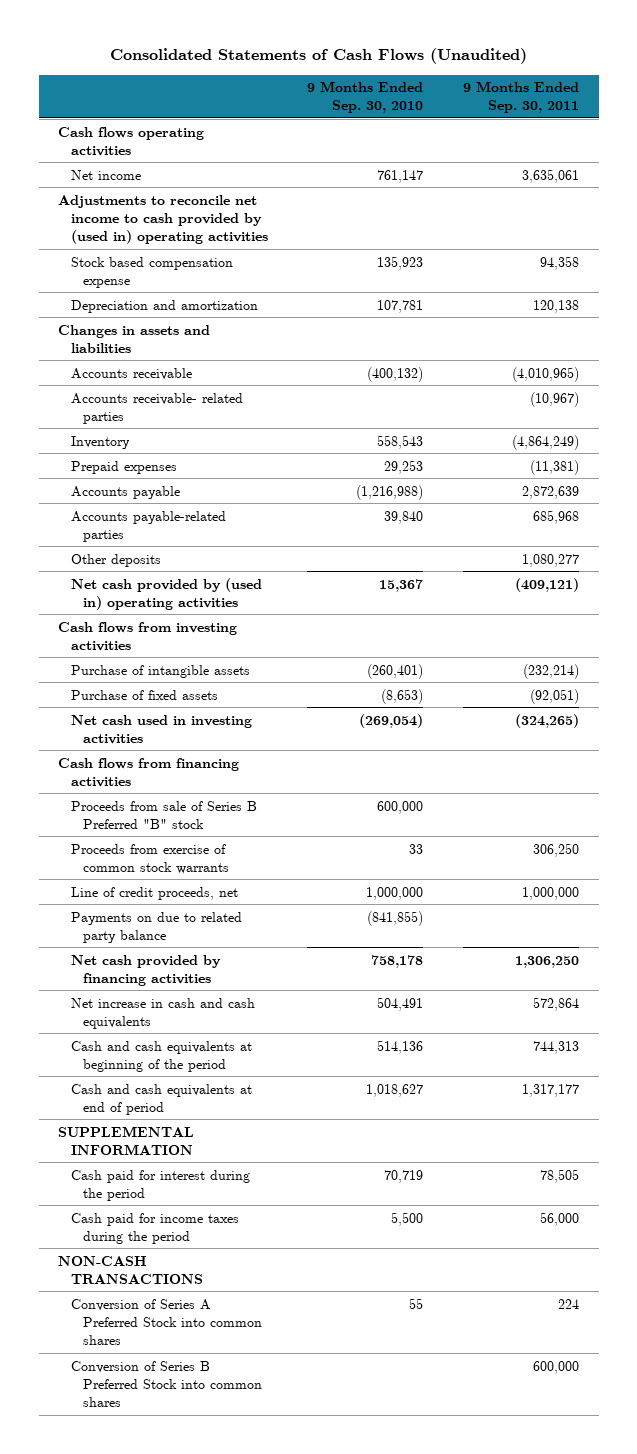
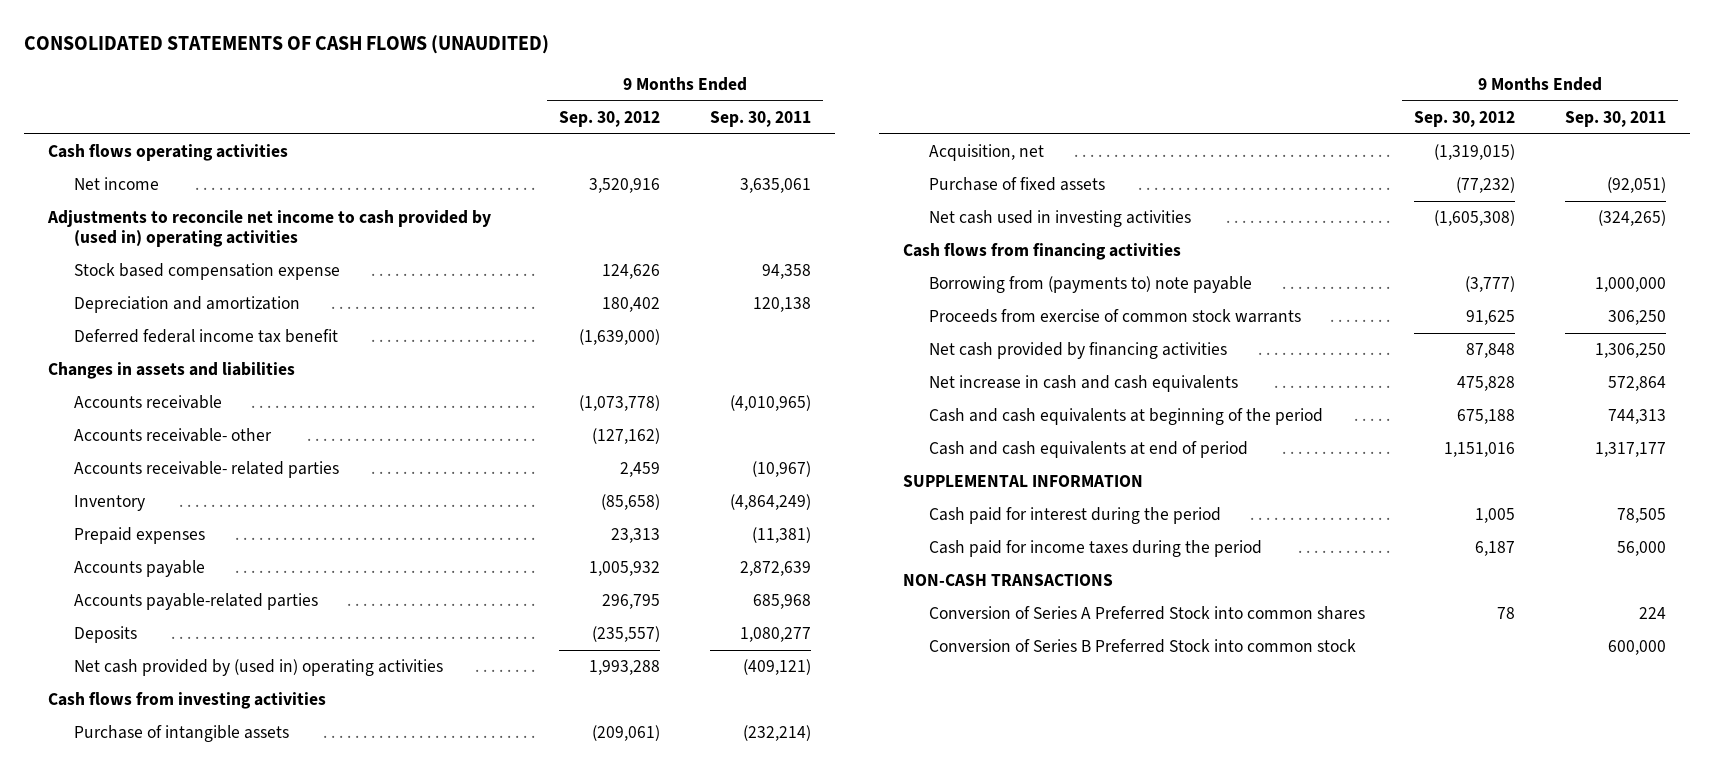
[109,48,527,65] Consolidated Statements of Cash Flows (Unaudited) -> [23,35,549,55] CONSOLIDATED STATEMENTS OF CASH FLOWS (UNAUDITED)
[307,81,424,114] 9 Months Ended Sep. 30, 2010 -> none
none -> [559,110,661,127] Sep. 30, 2012
none -> [74,329,339,344] Deferred federal income tax benefit
none -> [74,428,273,443] Accounts receivable- other
[70,553,161,567] Other deposits -> [74,626,138,644] Deposits
none -> [929,144,1045,162] Acquisition, net
[70,800,257,829] Proceeds from sale of Series B Preferred "B" stock -> none
none -> [929,276,1253,294] Borrowing from (payments to) note payable
[70,886,238,900] Line of credit proceeds, net -> none
[70,911,242,943] Payments on due to related party balance -> none
[70,1360,263,1407] Conversion of Series B Preferred Stock into common shares -> [929,639,1357,654] Conversion of Series B Preferred Stock into common stock

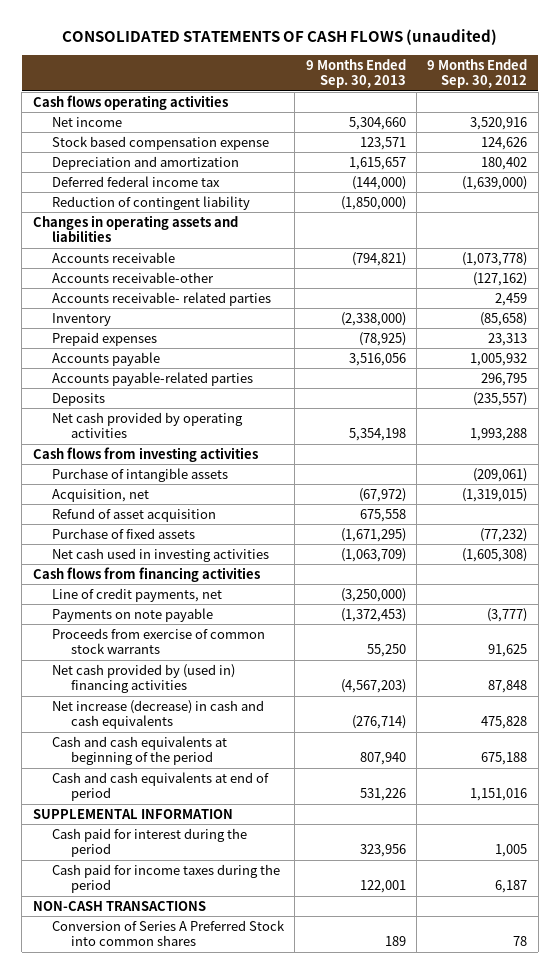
[23,35,549,55] CONSOLIDATED STATEMENTS OF CASH FLOWS (UNAUDITED) -> [61,28,497,45] CONSOLIDATED STATEMENTS OF CASH FLOWS (unaudited)
[709,110,811,127] Sep. 30, 2011 -> none
none -> [305,58,406,89] 9 Months Ended Sep. 30, 2013
[47,210,492,248] Adjustments to reconcile net income to cash provided by (used in) operating activities -> none
[74,329,339,344] Deferred federal income tax benefit -> [51,175,220,187] Deferred federal income tax
none -> [51,195,250,210] Reduction of contingent liability
[48,362,296,380] Changes in assets and liabilities -> [32,214,238,243] Changes in operating assets and liabilities
[74,428,273,443] Accounts receivable- other -> [51,271,214,283] Accounts receivable-other
[74,659,444,677] Net cash provided by (used in) operating activities -> [51,411,243,439] Net cash provided by operating activities
none -> [51,507,216,522] Refund of asset acquisition
none -> [51,587,222,602] Line of credit payments, net
[929,276,1253,294] Borrowing from (payments to) note payable -> [51,607,213,622] Payments on note payable
[929,342,1228,360] Net cash provided by financing activities -> [51,663,235,694] Net cash provided by (used in) financing activities
[929,375,1239,393] Net increase in cash and cash equivalents -> [51,699,264,730] Net increase (decrease) in cash and cash equivalents
[929,639,1357,654] Conversion of Series B Preferred Stock into common stock -> none

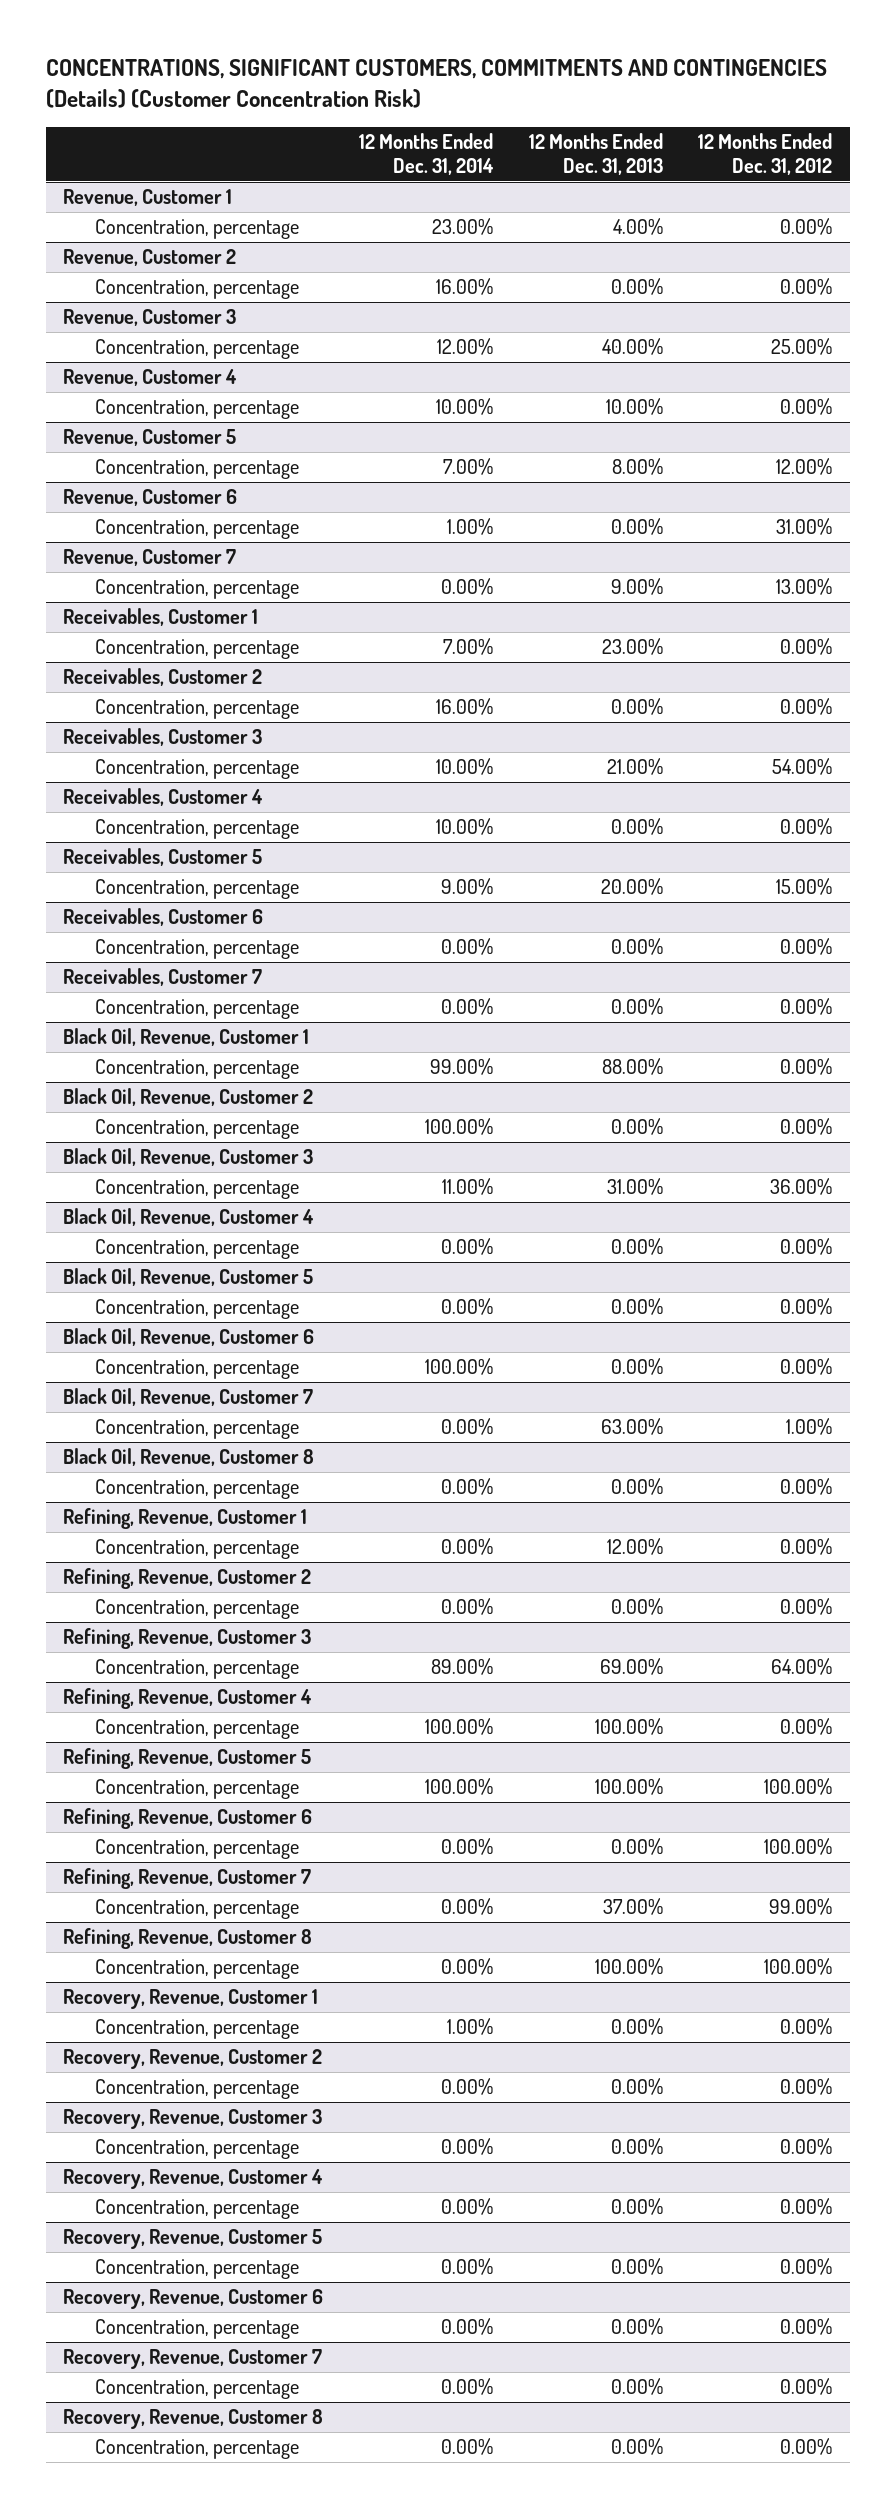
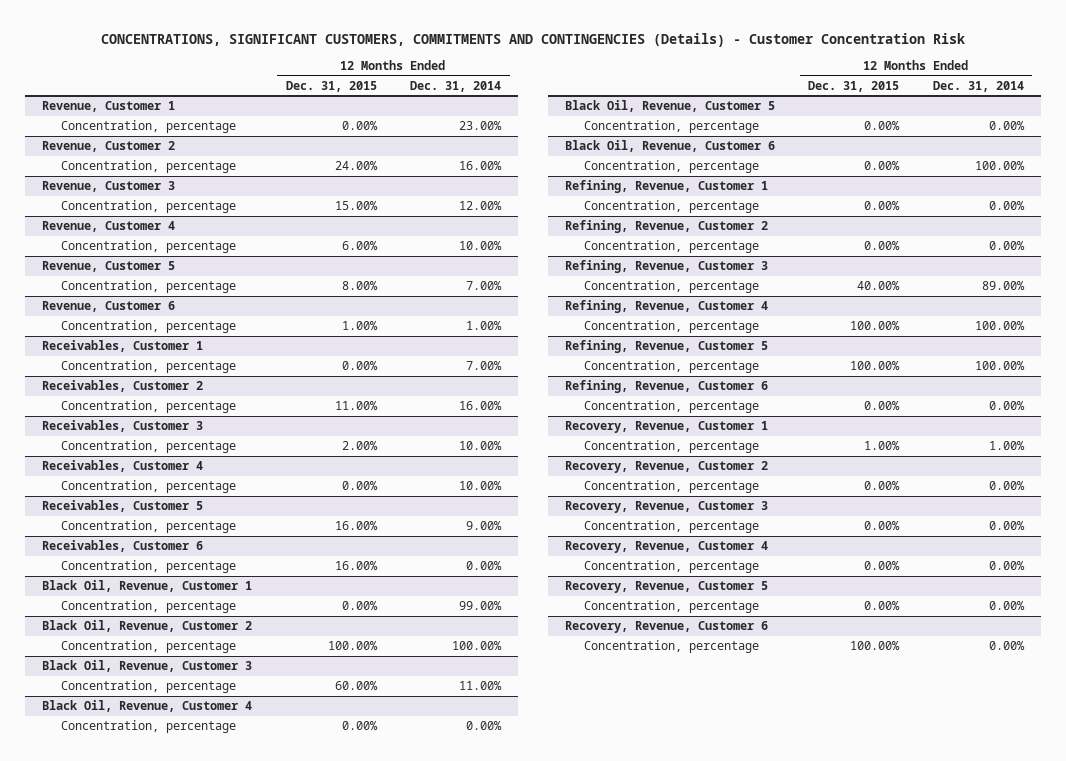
[45,59,827,108] CONCENTRATIONS, SIGNIFICANT CUSTOMERS, COMMITMENTS AND CONTINGENCIES (Details) (Customer Concentration Risk) -> [100,32,965,47] CONCENTRATIONS, SIGNIFICANT CUSTOMERS, COMMITMENTS AND CONTINGENCIES (Details) - Customer Concentration Risk
[528,132,663,175] 12 Months Ended Dec. 31, 2013 -> none
[698,132,833,175] 12 Months Ended Dec. 31, 2012 -> none
none -> [285,80,377,92] Dec. 31, 2015
[63,549,237,567] Revenue, Customer 7 -> none
[94,579,299,600] Concentration, percentage -> none
[63,968,263,987] Receivables, Customer 7 -> none
[94,999,299,1020] Concentration, percentage -> none
[63,1388,314,1407] Black Oil, Revenue, Customer 7 -> none
[94,1419,299,1440] Concentration, percentage -> none
[63,1448,315,1467] Black Oil, Revenue, Customer 8 -> none
[94,1479,299,1500] Concentration, percentage -> none
[63,1868,312,1890] Refining, Revenue, Customer 7 -> none
[94,1899,299,1920] Concentration, percentage -> none
[63,1928,313,1950] Refining, Revenue, Customer 8 -> none
[94,1959,299,1980] Concentration, percentage -> none
[63,2349,323,2370] Recovery, Revenue, Customer 7 -> none
[94,2379,299,2400] Concentration, percentage -> none
[63,2409,324,2430] Recovery, Revenue, Customer 8 -> none
[94,2439,299,2460] Concentration, percentage -> none

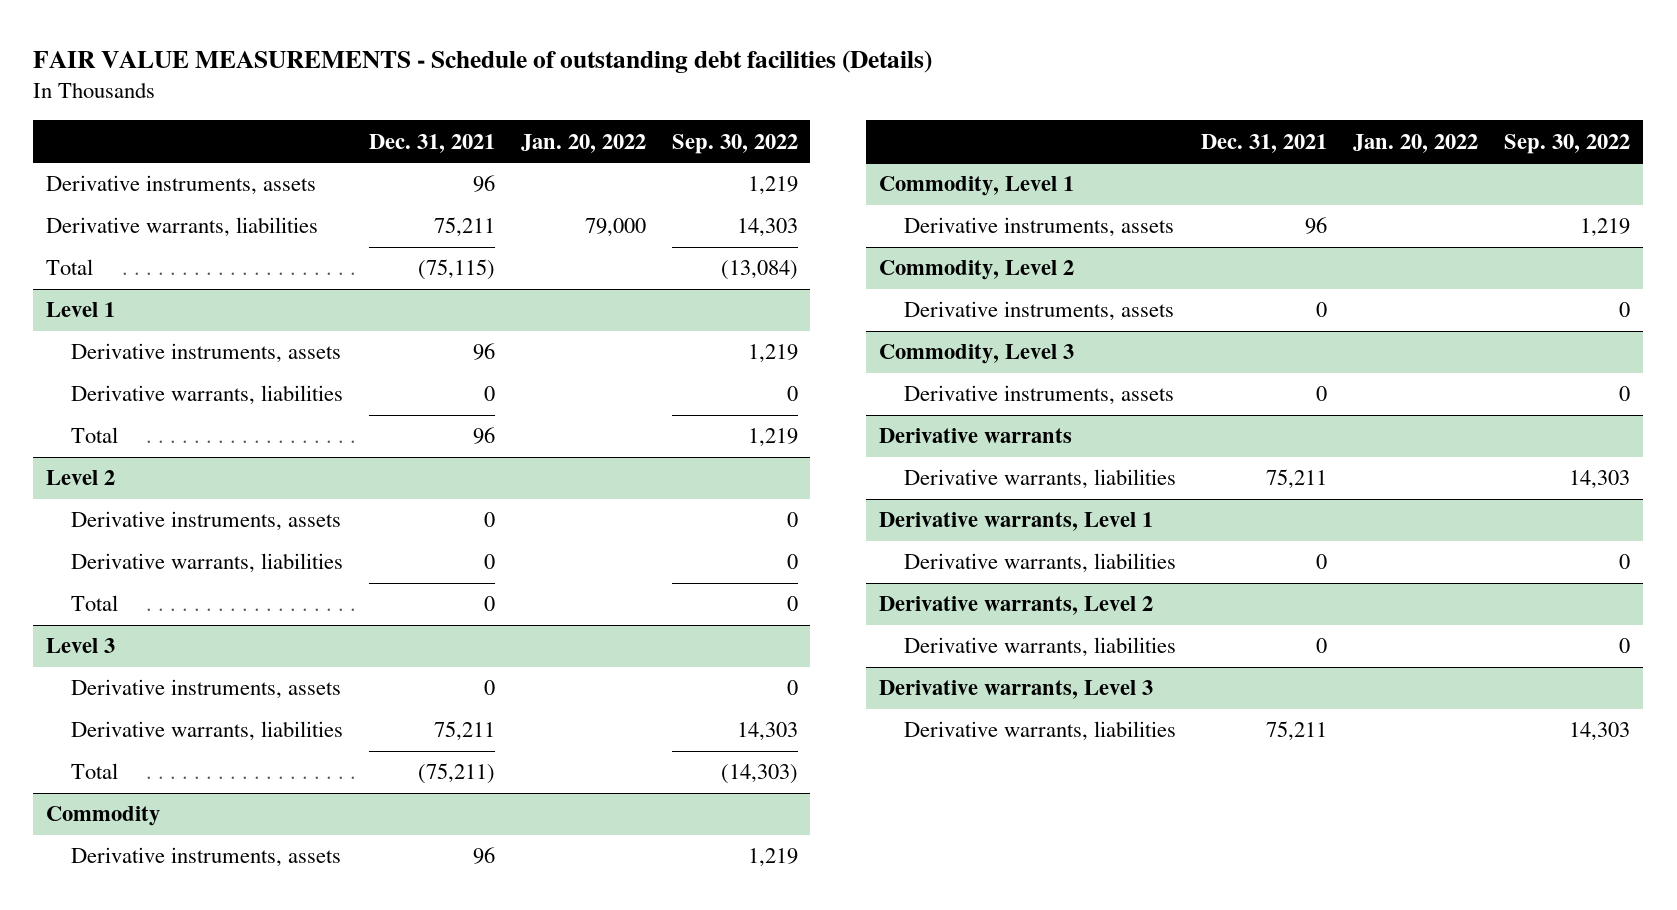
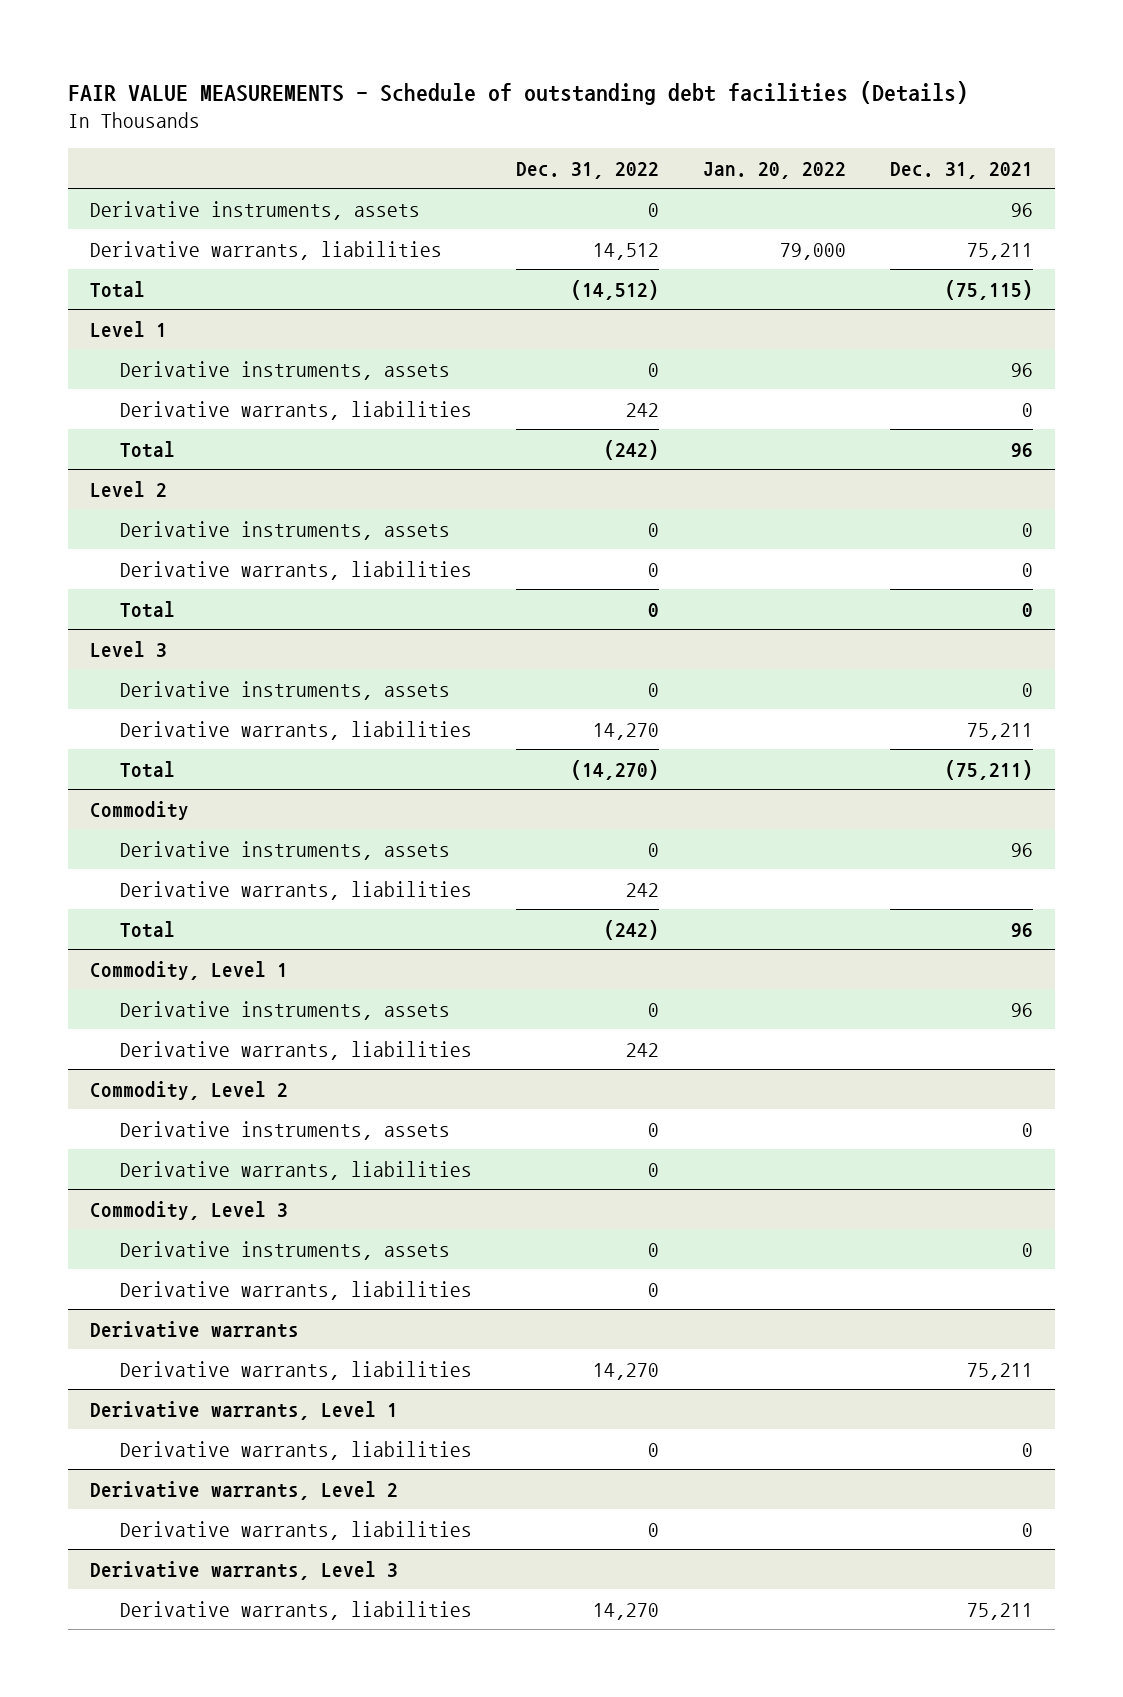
[671,133,798,154] Sep. 30, 2022 -> none
none -> [516,161,660,179] Dec. 31, 2022
none -> [120,880,473,900] Derivative warrants, liabilities
none -> [120,920,176,938] Total
none -> [120,1040,473,1060] Derivative warrants, liabilities
none -> [120,1160,473,1180] Derivative warrants, liabilities
none -> [120,1280,473,1300] Derivative warrants, liabilities

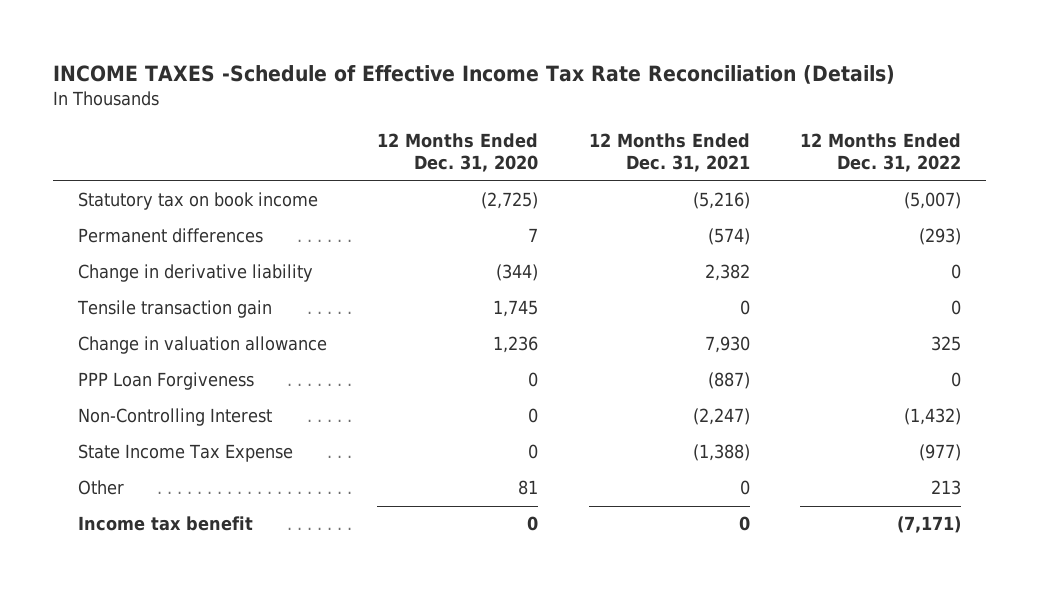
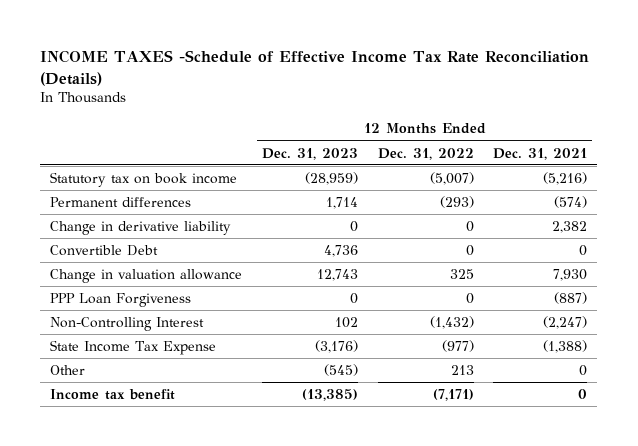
[377,132,539,173] 12 Months Ended Dec. 31, 2020 -> none
none -> [262,147,359,160] Dec. 31, 2023
[77,300,273,319] Tensile transaction gain -> none
none -> [50,244,159,256] Convertible Debt

